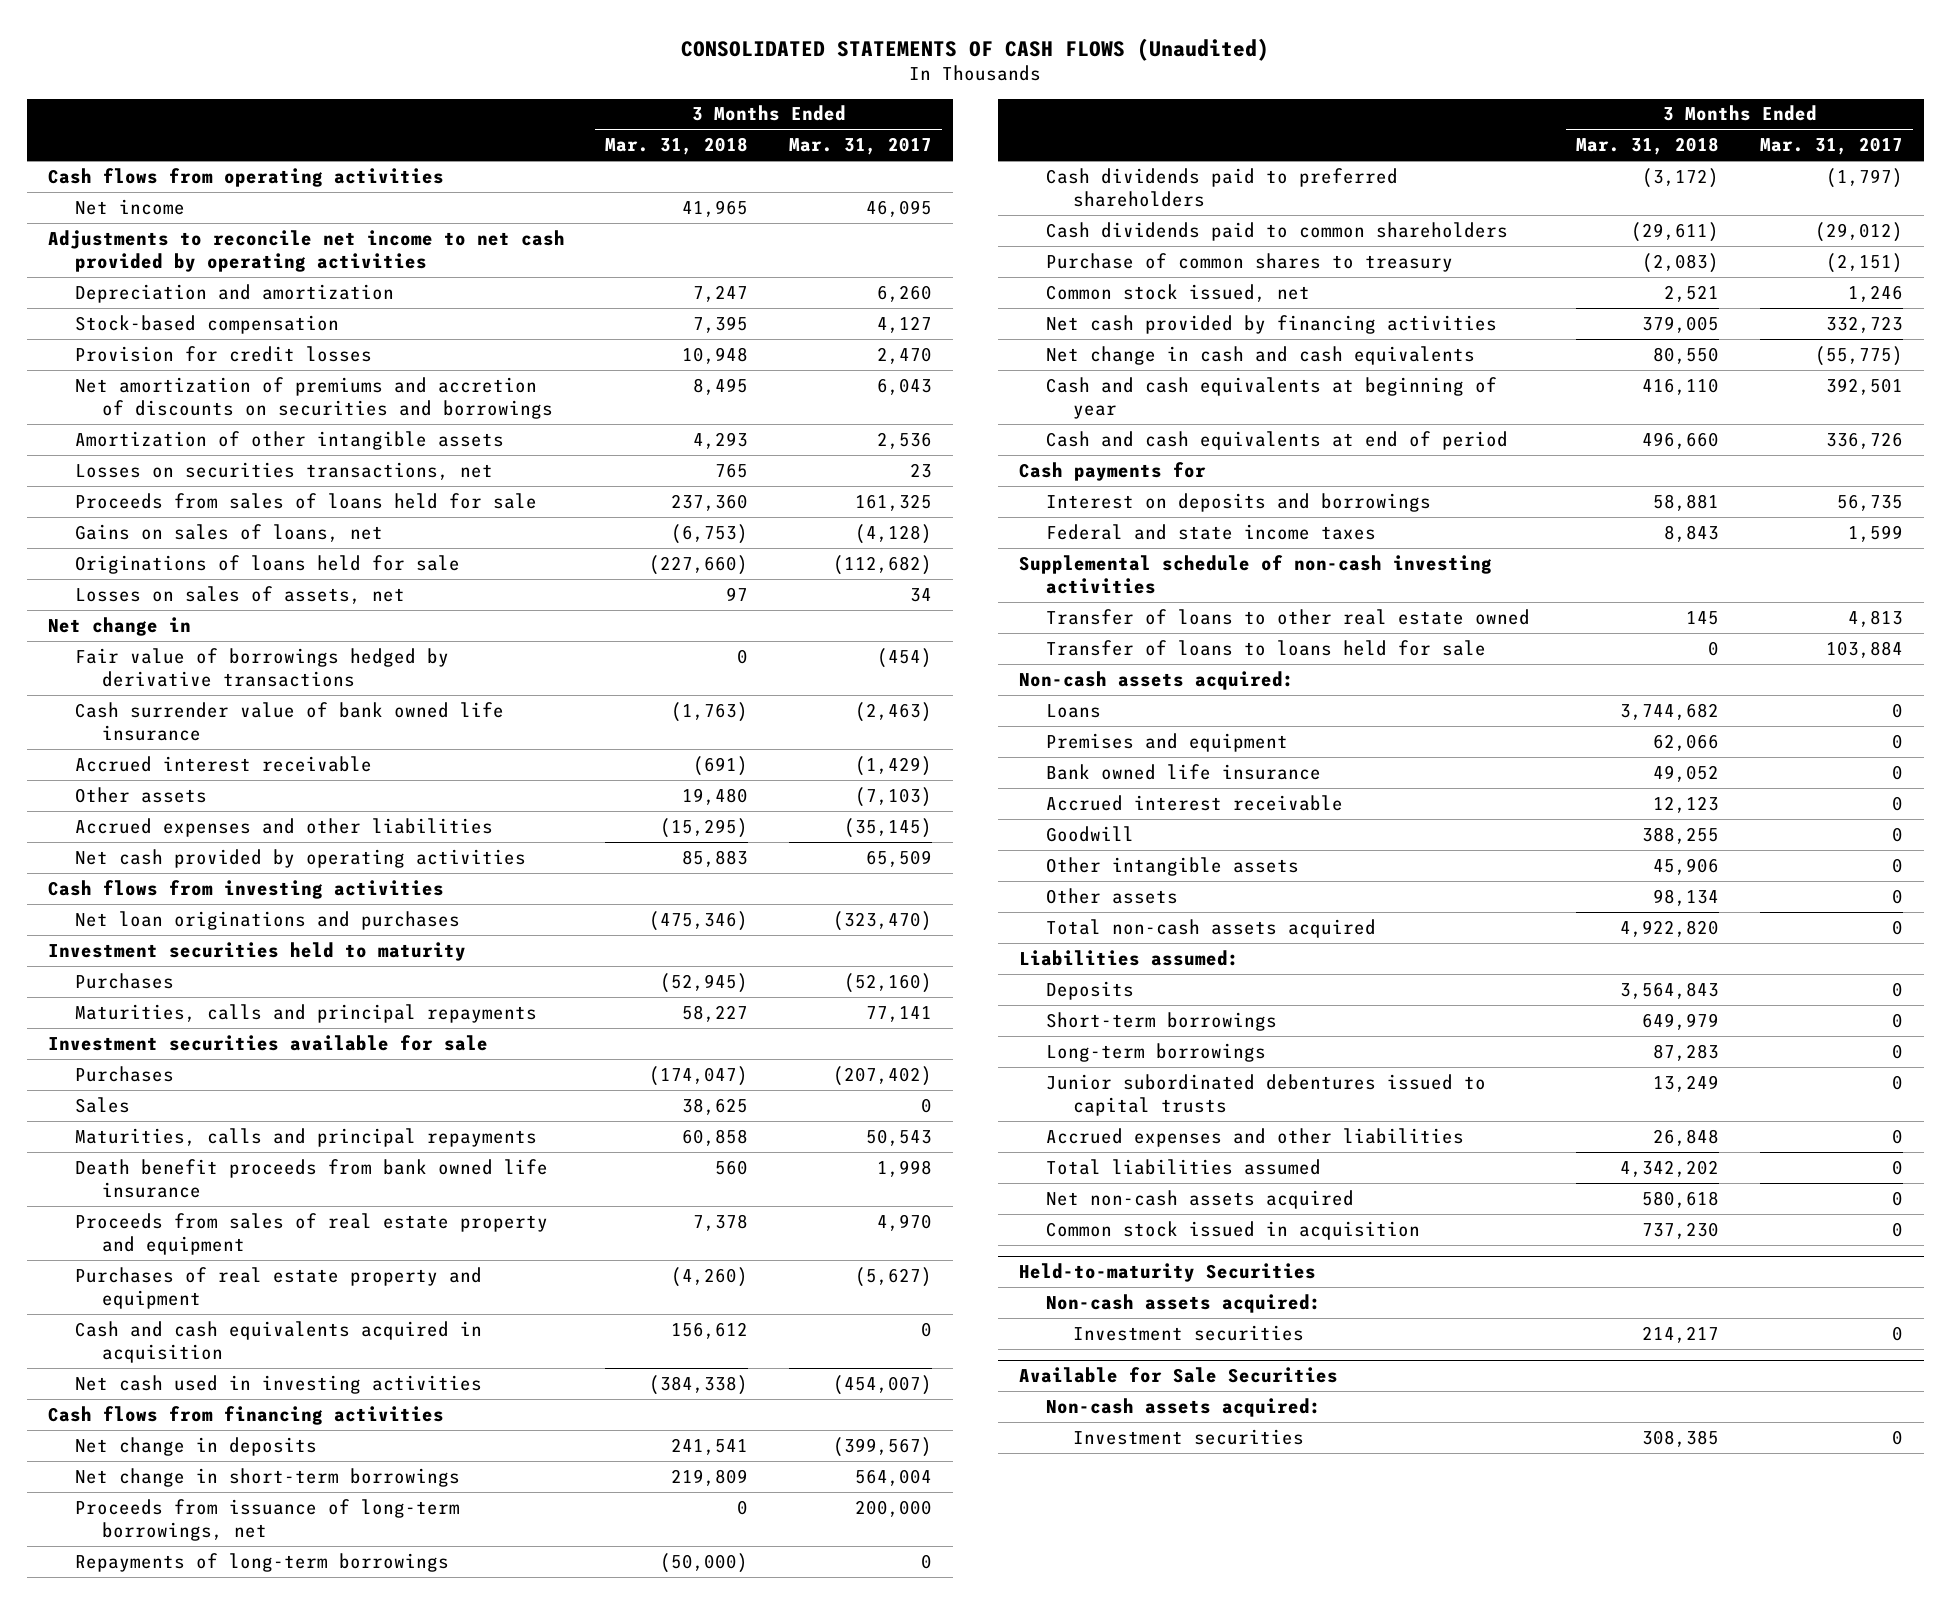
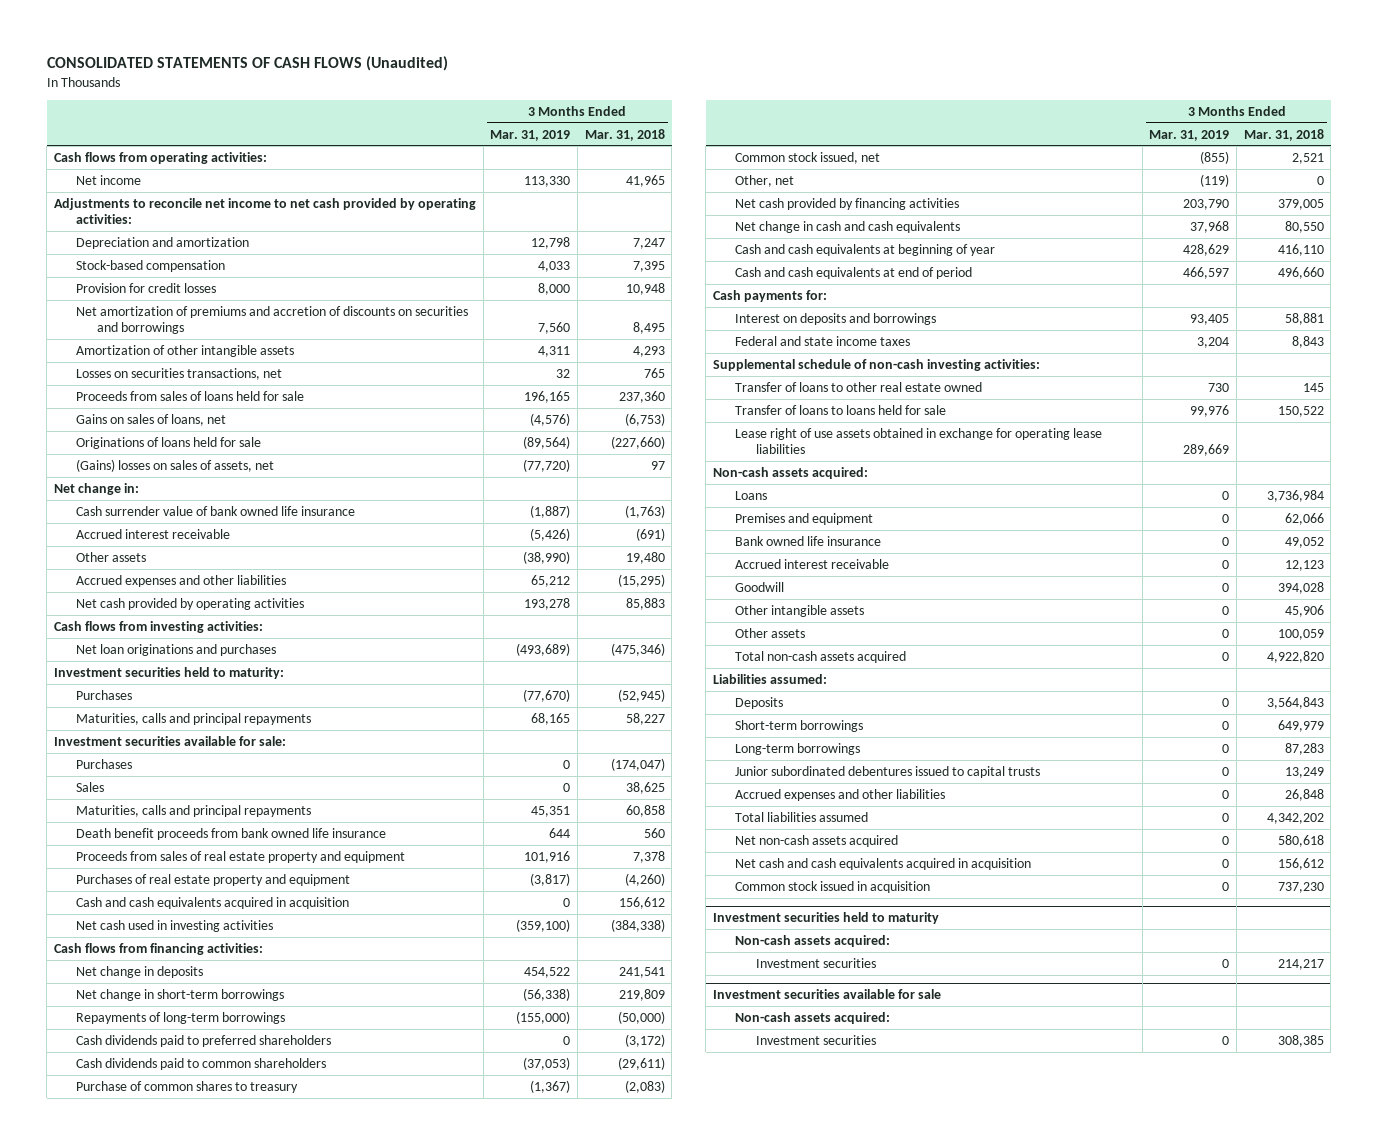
[789,137,933,156] Mar. 31, 2017 -> none
none -> [490,129,571,141] Mar. 31, 2019
[47,167,444,187] Cash flows from operating activities -> [54,151,268,164] Cash flows from operating activities:
[47,229,565,273] Adjustments to reconcile net income to net cash provided by operating activities -> [54,197,477,225] Adjustments to reconcile net income to net cash provided by operating activities:
[74,647,449,688] Fair value of borrowings hedged by derivative transactions -> none
[74,585,405,604] Losses on sales of assets, net -> [75,458,274,472] (Gains) losses on sales of assets, net
[47,616,191,636] Net change in -> [54,482,140,495] Net change in:
[47,879,444,899] Cash flows from investing activities -> [54,620,264,633] Cash flows from investing activities:
[47,941,466,961] Investment securities held to maturity -> [54,666,285,679] Investment securities held to maturity:
[47,1034,488,1051] Investment securities available for sale -> [54,735,287,746] Investment securities available for sale:
[47,1405,444,1425] Cash flows from financing activities -> [54,942,264,955] Cash flows from financing activities:
[74,1498,460,1542] Proceeds from issuance of long-term borrowings, net -> none
none -> [734,174,794,187] Other, net
[1018,461,1206,481] Cash payments for -> [713,289,828,302] Cash payments for:
[1018,554,1492,595] Supplemental schedule of non-cash investing activities -> [713,358,1041,371] Supplemental schedule of non-cash investing activities:
[1708,640,1720,656] 0 -> [1277,405,1324,417] 150,522
none -> [734,427,1102,455] Lease right of use assets obtained in exchange for operating lease liabilities
[1620,702,1720,720] 3,744,682 -> [1266,489,1324,502] 3,736,984
[1642,826,1720,844] 388,255 -> [1277,581,1324,594] 394,028
[1653,888,1720,906] 98,134 -> [1277,628,1324,640] 100,059
none -> [734,857,1031,870] Net cash and cash equivalents acquired in acquisition
[1018,1263,1316,1283] Held-to-maturity Securities -> [713,911,940,924] Investment securities held to maturity
[1018,1367,1338,1384] Available for Sale Securities -> [713,988,942,999] Investment securities available for sale

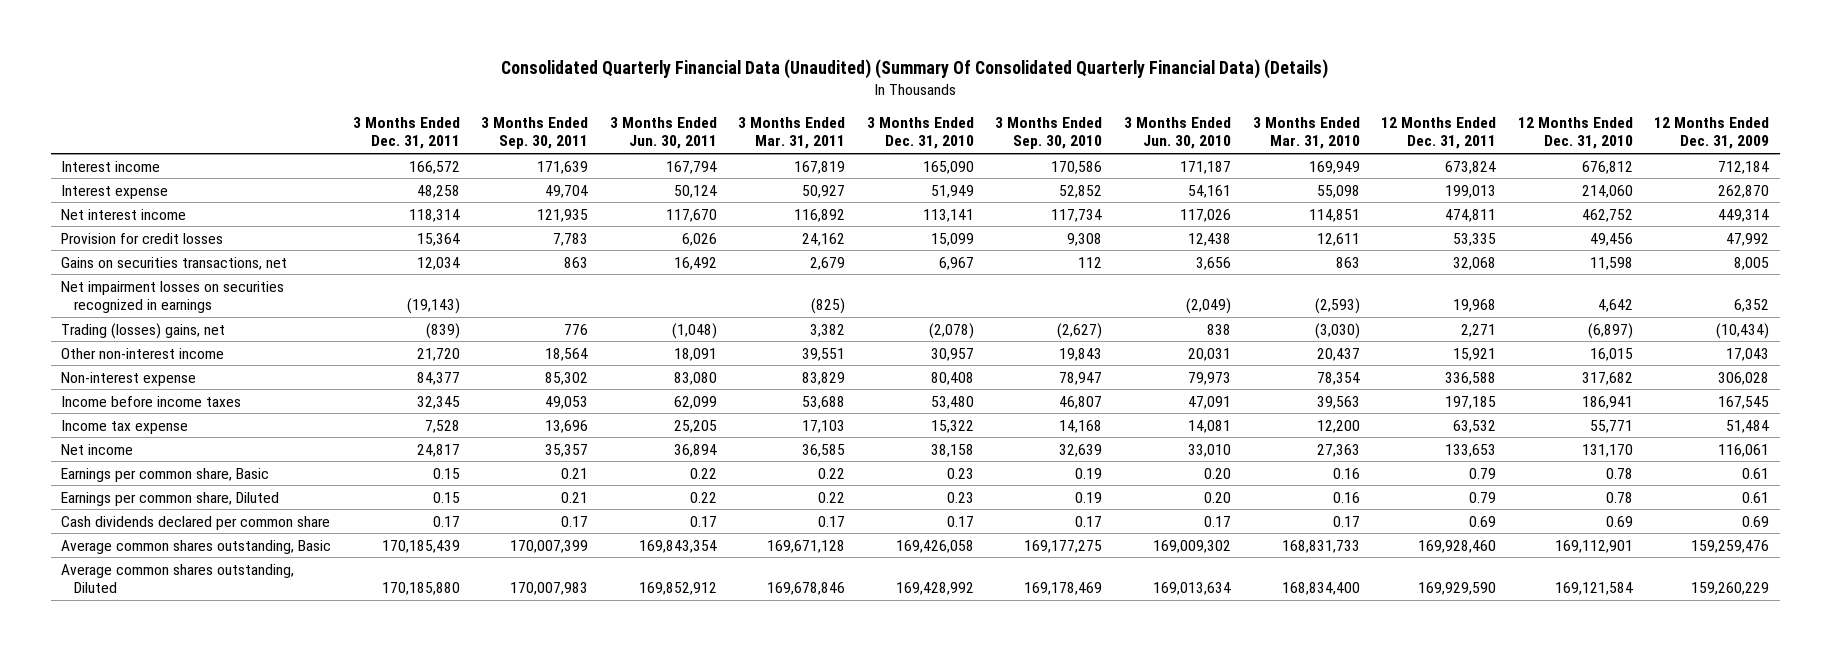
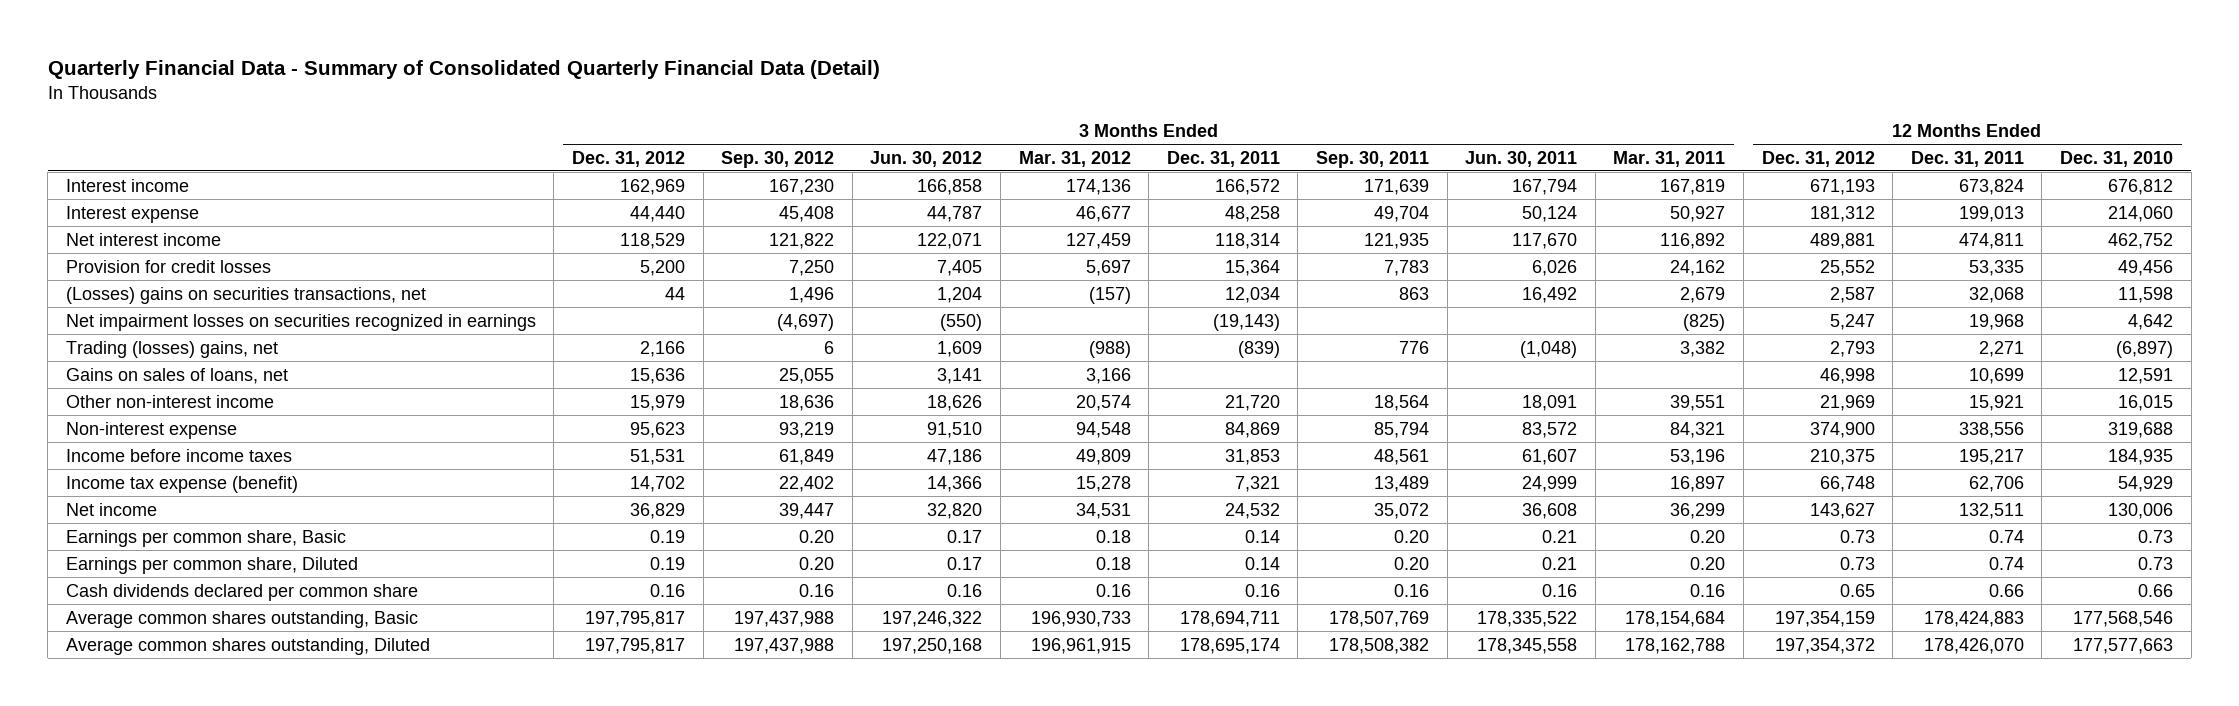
[501,59,1329,80] Consolidated Quarterly Financial Data (Unaudited) (Summary Of Consolidated Quarterly Financial Data) (Details) -> [47,60,880,80] Quarterly Financial Data - Summary of Consolidated Quarterly Financial Data (Detail)
[866,116,974,150] 3 Months Ended Dec. 31, 2010 -> none
[995,116,1103,150] 3 Months Ended Sep. 30, 2010 -> none
[1124,116,1232,150] 3 Months Ended Jun. 30, 2010 -> none
[1252,116,1360,150] 3 Months Ended Mar. 31, 2010 -> none
[1654,116,1770,150] 12 Months Ended Dec. 31, 2009 -> none
none -> [571,150,685,167] Dec. 31, 2012
none -> [721,150,835,168] Sep. 30, 2012
none -> [870,150,983,167] Jun. 30, 2012
none -> [1018,150,1131,167] Mar. 31, 2012
none -> [1761,150,1875,167] Dec. 31, 2012
[61,256,288,270] Gains on securities transactions, net -> [65,286,426,304] (Losses) gains on securities transactions, net
none -> [65,367,288,384] Gains on sales of loans, net
[416,371,460,385] 84,377 -> [1224,421,1280,438] 84,869
[545,371,589,385] 85,302 -> [1373,421,1429,438] 85,794
[673,371,717,385] 83,080 -> [1522,421,1578,438] 83,572
[802,371,846,385] 83,829 -> [1670,421,1726,438] 84,321
[1445,371,1497,385] 336,588 -> [1958,421,2024,438] 338,556
[1581,371,1633,385] 317,682 -> [2107,421,2173,438] 319,688
[416,395,460,409] 32,345 -> [1224,448,1280,465] 31,853
[545,395,589,409] 49,053 -> [1373,448,1429,465] 48,561
[673,395,717,409] 62,099 -> [1522,448,1578,465] 61,607
[802,395,846,409] 53,688 -> [1670,448,1726,465] 53,196
[1445,395,1497,409] 197,185 -> [1958,448,2024,465] 195,217
[1581,395,1633,409] 186,941 -> [2107,448,2173,465] 184,935
[61,419,189,434] Income tax expense -> [65,475,298,493] Income tax expense (benefit)
[424,419,460,433] 7,528 -> [1234,475,1280,492] 7,321
[545,419,589,433] 13,696 -> [1373,475,1429,492] 13,489
[673,419,717,433] 25,205 -> [1522,475,1578,492] 24,999
[802,419,846,433] 17,103 -> [1670,475,1726,492] 16,897
[1453,419,1497,433] 63,532 -> [1968,475,2024,492] 62,706
[1589,419,1633,433] 55,771 -> [2117,475,2173,492] 54,929
[416,443,460,457] 24,817 -> [1224,502,1280,519] 24,532
[545,443,589,457] 35,357 -> [1373,502,1429,519] 35,072
[673,443,717,457] 36,894 -> [1522,502,1578,519] 36,608
[802,443,846,457] 36,585 -> [1670,502,1726,519] 36,299
[1445,443,1497,457] 133,653 -> [1958,502,2024,519] 132,511
[1581,443,1633,457] 131,170 -> [2107,502,2173,519] 130,006
[432,467,460,479] 0.15 -> [1244,529,1280,543] 0.14
[561,467,589,479] 0.21 -> [1393,529,1429,543] 0.20
[689,467,717,479] 0.22 -> [1542,529,1578,543] 0.21
[818,467,846,479] 0.22 -> [1690,529,1726,543] 0.20
[1469,467,1497,479] 0.79 -> [1988,529,2024,543] 0.74
[1605,467,1633,479] 0.78 -> [2137,529,2173,543] 0.73
[432,491,460,503] 0.15 -> [1244,556,1280,570] 0.14
[561,491,589,503] 0.21 -> [1393,556,1429,570] 0.20
[689,491,717,503] 0.22 -> [1542,556,1578,570] 0.21
[818,491,846,503] 0.22 -> [1690,556,1726,570] 0.20
[1469,491,1497,503] 0.79 -> [1988,556,2024,570] 0.74
[1605,491,1633,503] 0.78 -> [2137,556,2173,570] 0.73
[432,515,460,527] 0.17 -> [1244,583,1280,597] 0.16
[561,515,589,527] 0.17 -> [1393,583,1429,597] 0.16
[689,515,717,527] 0.17 -> [1542,583,1578,597] 0.16
[818,515,846,527] 0.17 -> [1690,583,1726,597] 0.16
[1469,515,1497,527] 0.69 -> [1988,583,2024,597] 0.66
[1605,515,1633,527] 0.69 -> [2137,583,2173,597] 0.66
[381,539,460,553] 170,185,439 -> [1179,610,1280,627] 178,694,711
[510,539,589,553] 170,007,399 -> [1328,610,1429,627] 178,507,769
[638,539,717,553] 169,843,354 -> [1477,610,1578,627] 178,335,522
[767,539,846,553] 169,671,128 -> [1625,610,1726,627] 178,154,684
[1418,539,1497,553] 169,928,460 -> [1923,610,2024,627] 178,424,883
[1554,539,1633,553] 169,112,901 -> [2072,610,2173,627] 177,568,546
[381,582,460,596] 170,185,880 -> [1179,637,1280,654] 178,695,174
[510,582,589,596] 170,007,983 -> [1328,637,1429,654] 178,508,382
[638,582,717,596] 169,852,912 -> [1477,637,1578,654] 178,345,558
[767,582,846,596] 169,678,846 -> [1625,637,1726,654] 178,162,788
[1418,582,1497,596] 169,929,590 -> [1923,637,2024,654] 178,426,070
[1554,582,1633,596] 169,121,584 -> [2072,637,2173,654] 177,577,663

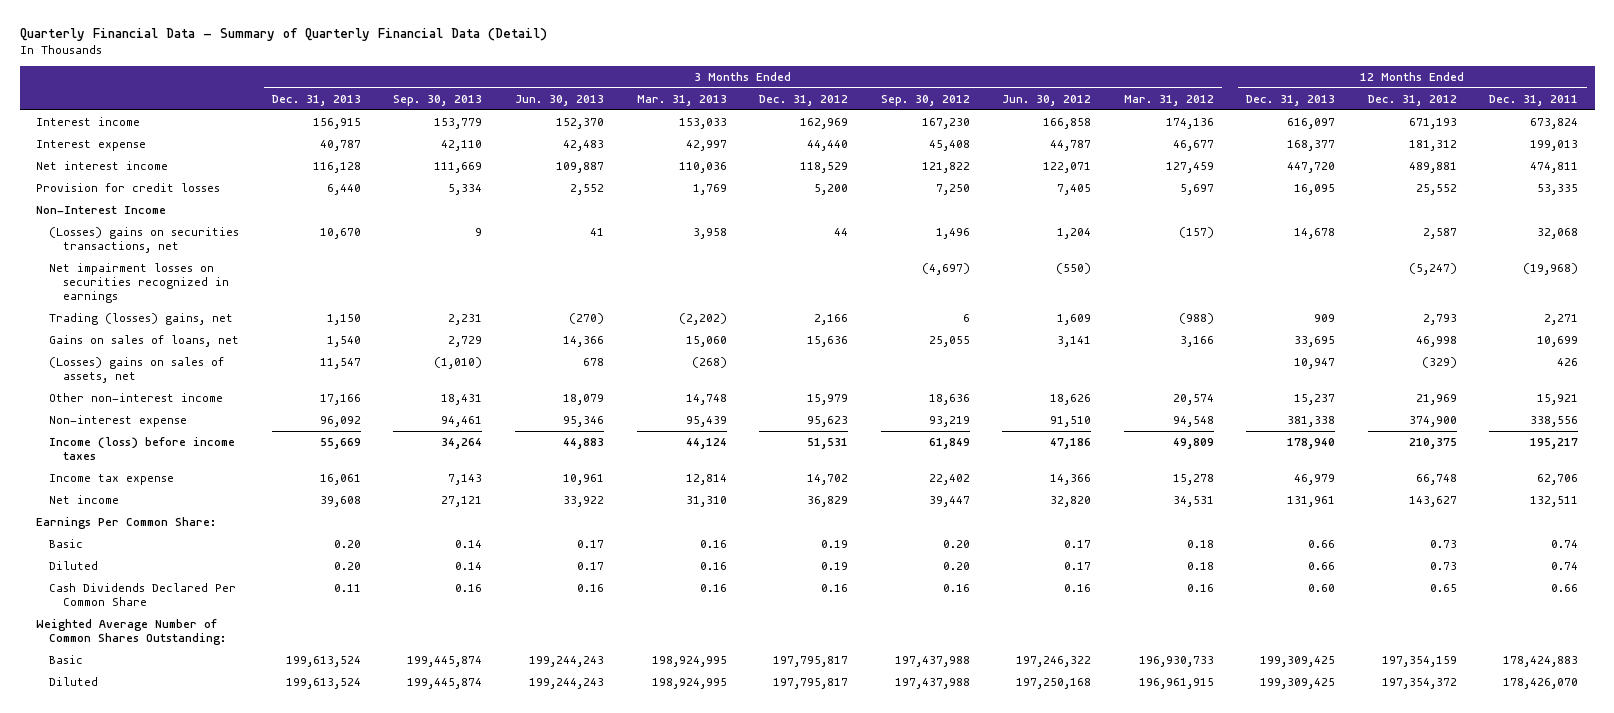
[47,60,880,80] Quarterly Financial Data - Summary of Consolidated Quarterly Financial Data (Detail) -> [19,28,547,42] Quarterly Financial Data - Summary of Quarterly Financial Data (Detail)
[1166,150,1280,167] Dec. 31, 2011 -> none
[1315,150,1429,168] Sep. 30, 2011 -> none
[1465,150,1578,167] Jun. 30, 2011 -> none
[1613,150,1726,167] Mar. 31, 2011 -> none
[2059,150,2173,167] Dec. 31, 2010 -> none
none -> [271,95,361,107] Dec. 31, 2013
none -> [393,95,483,107] Sep. 30, 2013
none -> [514,95,604,107] Jun. 30, 2013
none -> [636,95,727,107] Mar. 31, 2013
none -> [1246,95,1336,107] Dec. 31, 2013
none -> [35,206,166,215] Non-Interest Income
[1829,313,1875,330] 5,247 -> [1408,263,1457,276] (5,247)
[1968,313,2024,330] 19,968 -> [1523,263,1579,276] (19,968)
none -> [49,357,225,384] (Losses) gains on sales of assets, net
[65,448,292,462] Income before income taxes -> [49,437,236,461] Income (loss) before income taxes
[65,475,298,493] Income tax expense (benefit) -> [49,474,175,486] Income tax expense
none -> [35,517,216,530] Earnings Per Common Share:
[65,529,346,547] Earnings per common share, Basic -> [49,539,84,549] Basic
[65,556,358,574] Earnings per common share, Diluted -> [49,561,99,571] Diluted
[65,583,418,601] Cash dividends declared per common share -> [49,583,237,607] Cash Dividends Declared Per Common Share
none -> [35,619,227,646] Weighted Average Number of Common Shares Outstanding:
[65,610,418,628] Average common shares outstanding, Basic -> [49,655,84,665] Basic
[65,637,430,655] Average common shares outstanding, Diluted -> [49,677,99,687] Diluted

